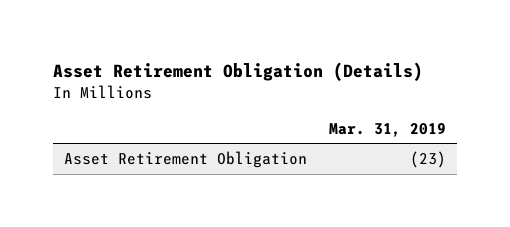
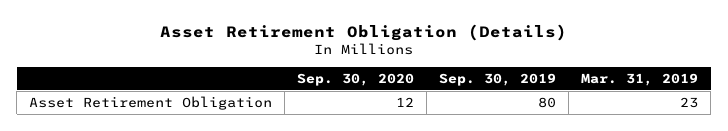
none -> [297,73,415,87] Sep. 30, 2020
none -> [439,73,557,87] Sep. 30, 2019
[409,151,446,169] (23) -> [680,96,699,108] 23

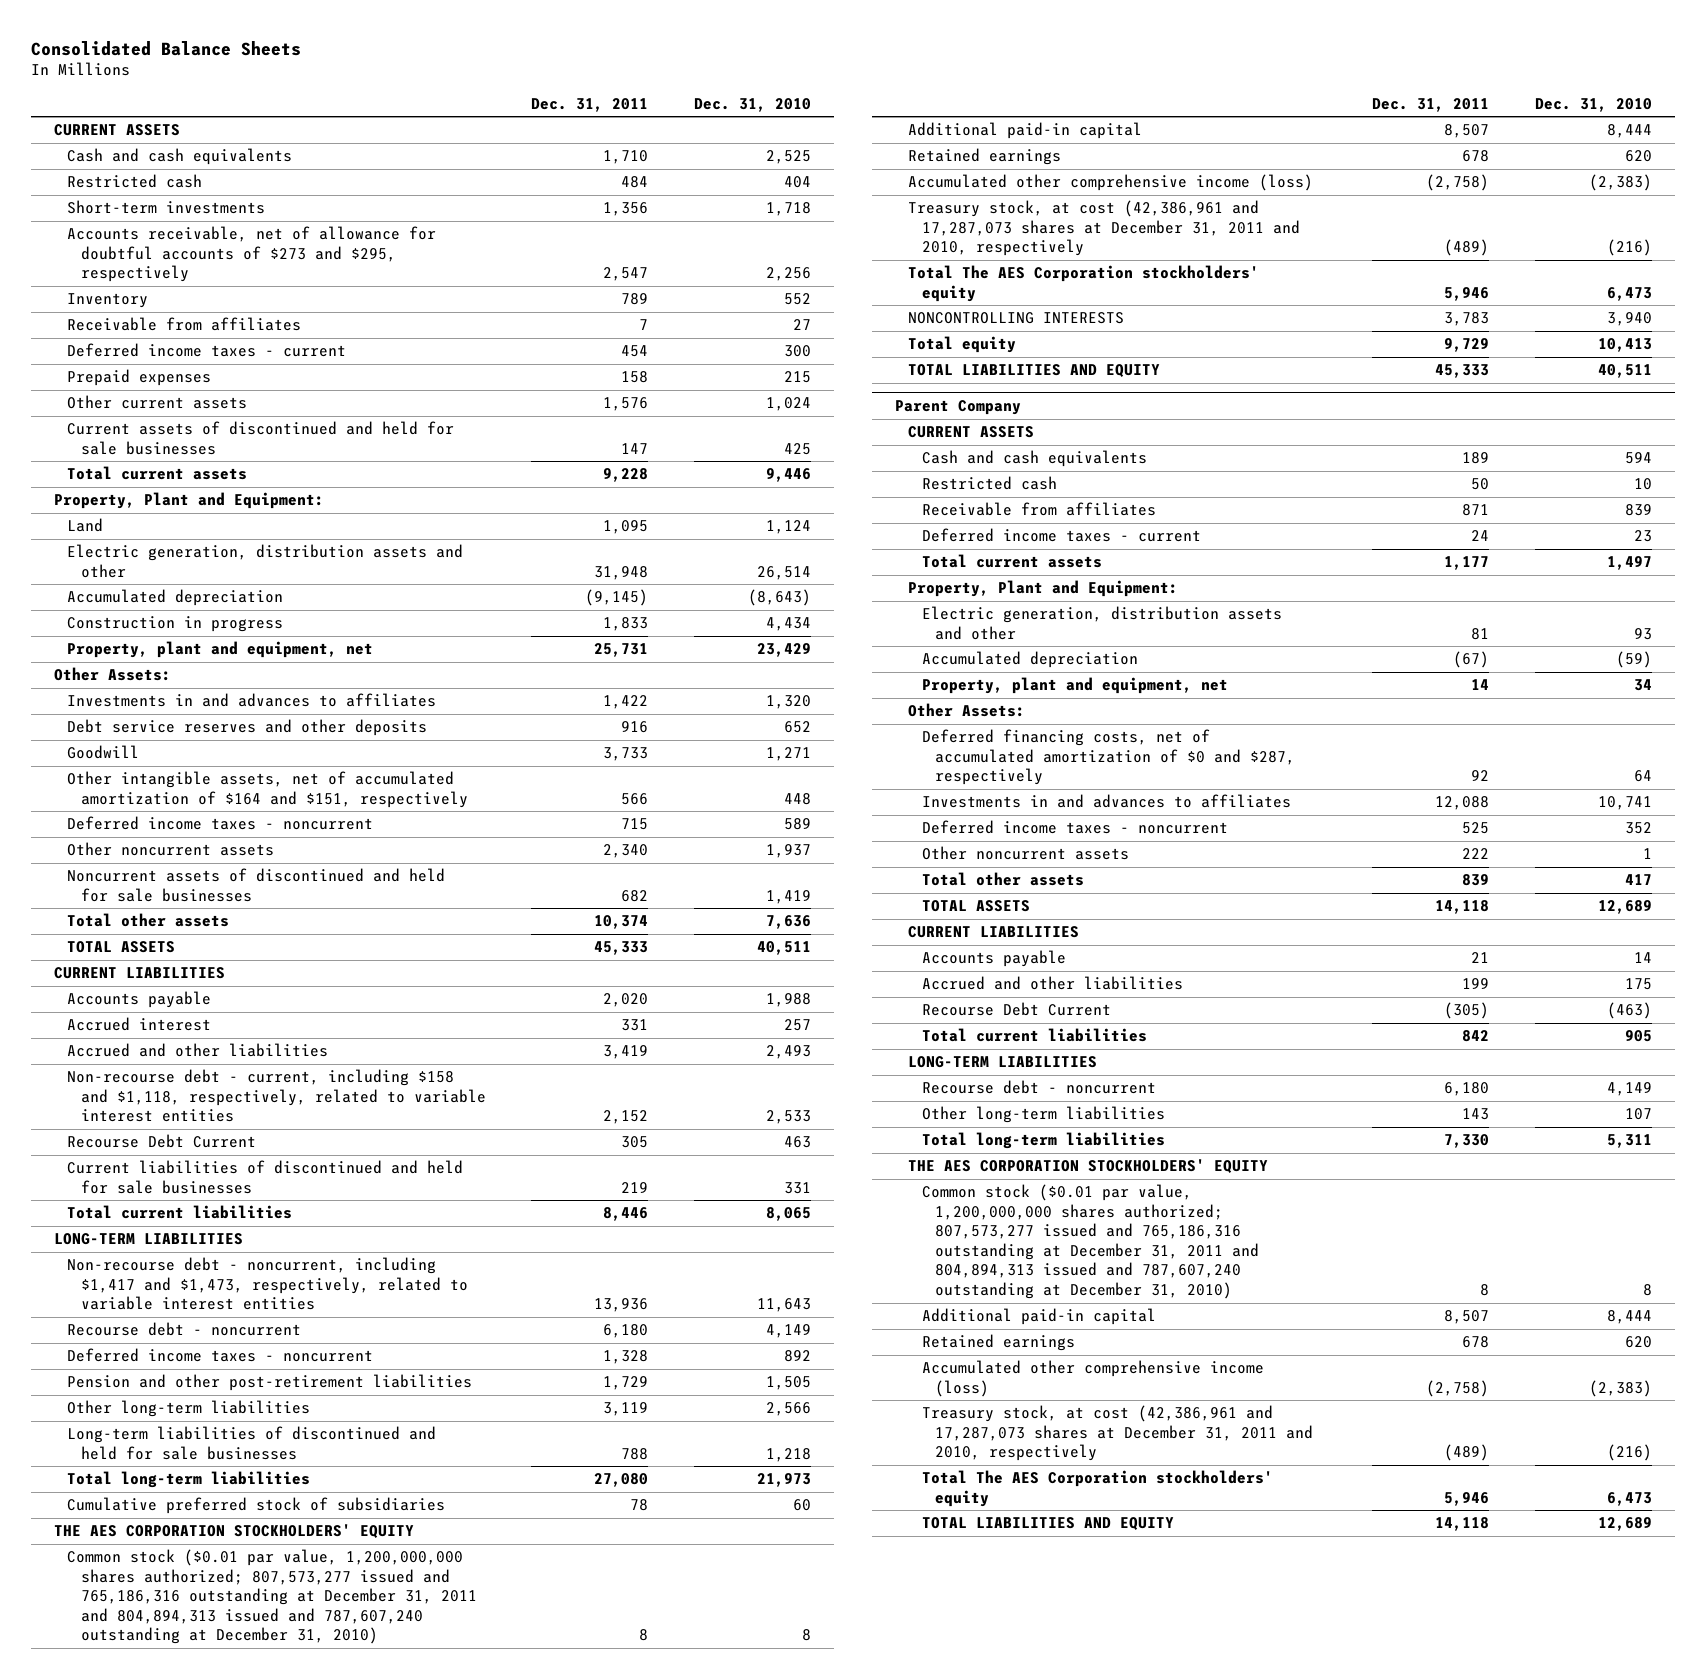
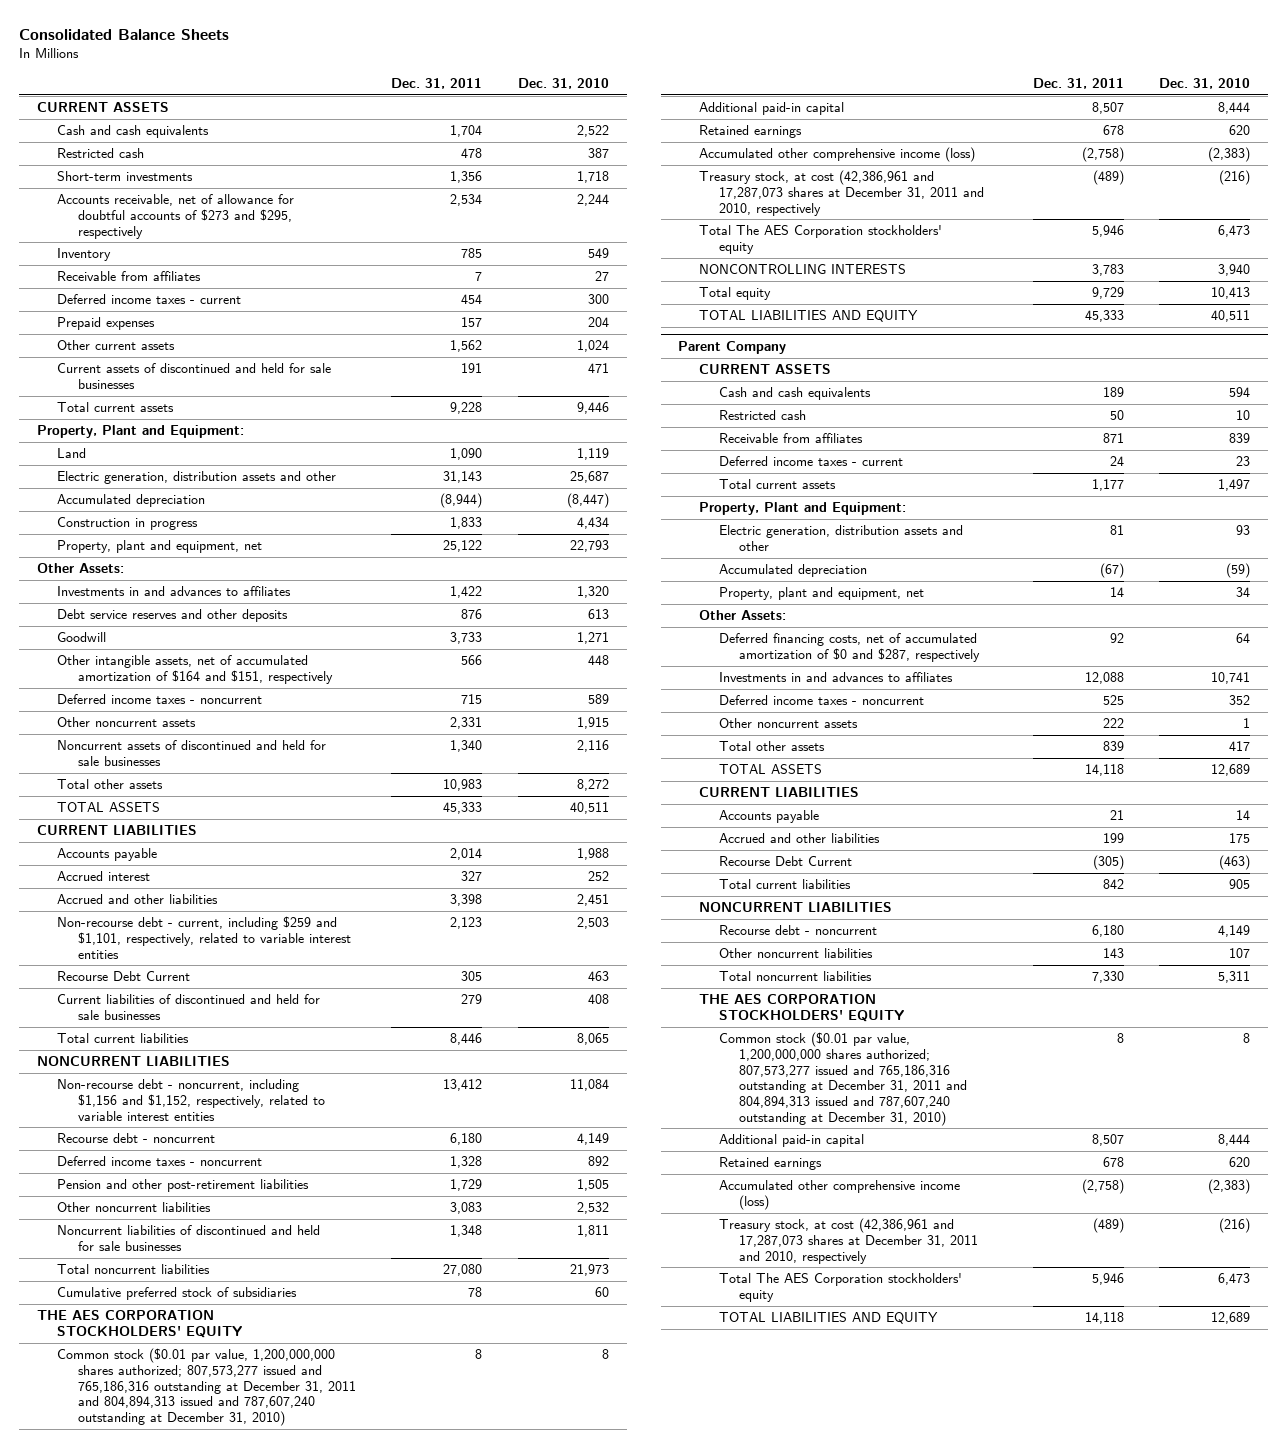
[603,150,649,165] 1,710 -> [450,125,483,138] 1,704
[766,150,812,165] 2,525 -> [576,125,609,138] 2,522
[621,176,649,189] 484 -> [461,148,483,159] 478
[784,176,812,189] 404 -> [587,148,609,159] 387
[603,267,649,282] 2,547 -> [450,194,483,207] 2,534
[766,267,812,282] 2,256 -> [576,194,609,207] 2,244
[621,293,649,306] 789 -> [461,248,483,259] 785
[784,293,812,306] 552 -> [587,248,609,259] 549
[621,371,649,384] 158 -> [461,317,483,328] 157
[784,371,812,384] 215 -> [587,317,609,328] 204
[603,397,649,412] 1,576 -> [450,340,483,353] 1,562
[621,442,649,454] 147 -> [461,363,483,374] 191
[784,442,812,455] 425 -> [587,363,609,374] 471
[603,520,649,535] 1,095 -> [450,448,483,461] 1,090
[766,520,812,535] 1,124 -> [576,448,609,461] 1,119
[594,565,649,580] 31,948 -> [443,471,483,484] 31,143
[757,565,812,580] 26,514 -> [569,471,609,484] 25,687
[585,589,649,607] (9,145) -> [440,493,483,509] (8,944)
[748,589,812,607] (8,643) -> [566,493,609,509] (8,447)
[594,643,649,658] 25,731 -> [443,540,483,553] 25,122
[757,643,812,658] 23,429 -> [569,540,609,553] 22,793
[621,721,649,734] 916 -> [461,609,483,620] 876
[784,721,812,734] 652 -> [587,609,609,620] 613
[603,844,649,859] 2,340 -> [450,717,483,730] 2,331
[766,844,812,859] 1,937 -> [576,717,609,730] 1,915
[621,889,649,902] 682 -> [450,740,483,753] 1,340
[766,889,812,904] 1,419 -> [576,740,609,753] 2,116
[594,915,649,930] 10,374 -> [443,779,483,792] 10,983
[766,915,812,930] 7,636 -> [576,779,609,792] 8,272
[603,993,649,1008] 2,020 -> [450,848,483,861] 2,014
[621,1019,649,1032] 331 -> [461,871,483,882] 327
[784,1019,812,1032] 257 -> [587,871,609,882] 252
[603,1045,649,1060] 3,419 -> [450,894,483,907] 3,398
[766,1045,812,1060] 2,493 -> [576,894,609,907] 2,451
[67,1069,486,1123] Non-recourse debt - current, including $158 and $1,118, respectively, related to variable interest entities -> [57,916,351,959] Non-recourse debt - current, including $259 and $1,101, respectively, related to variable interest entities
[603,1110,649,1125] 2,152 -> [450,917,483,930] 2,123
[766,1110,812,1125] 2,533 -> [576,917,609,930] 2,503
[621,1181,649,1193] 219 -> [461,994,483,1005] 279
[784,1181,812,1194] 331 -> [587,994,609,1005] 408
[53,1233,243,1246] LONG-TERM LIABILITIES -> [36,1056,230,1067] NONCURRENT LIABILITIES
[67,1257,468,1311] Non-recourse debt - noncurrent, including $1,417 and $1,473, respectively, related to variable interest entities -> [57,1079,325,1121] Non-recourse debt - noncurrent, including $1,156 and $1,152, respectively, related to variable interest entities
[594,1298,649,1313] 13,936 -> [443,1079,483,1092] 13,412
[757,1298,812,1313] 11,643 -> [569,1079,609,1092] 11,084
[67,1400,311,1418] Other long-term liabilities -> [57,1202,212,1213] Other noncurrent liabilities
[603,1402,649,1417] 3,119 -> [450,1202,483,1215] 3,083
[766,1402,812,1417] 2,566 -> [576,1202,609,1215] 2,532
[67,1426,437,1460] Long-term liabilities of discontinued and held for sale businesses -> [57,1225,321,1251] Noncurrent liabilities of discontinued and held for sale businesses
[621,1447,649,1460] 788 -> [450,1225,483,1238] 1,348
[766,1447,812,1462] 1,218 -> [576,1225,609,1238] 1,811
[67,1471,311,1489] Total long-term liabilities -> [57,1264,211,1275] Total noncurrent liabilities
[908,1056,1098,1069] LONG-TERM LIABILITIES -> [698,902,892,913] NONCURRENT LIABILITIES
[921,1106,1165,1124] Other long-term liabilities -> [719,948,874,959] Other noncurrent liabilities
[921,1132,1165,1150] Total long-term liabilities -> [719,971,873,982] Total noncurrent liabilities

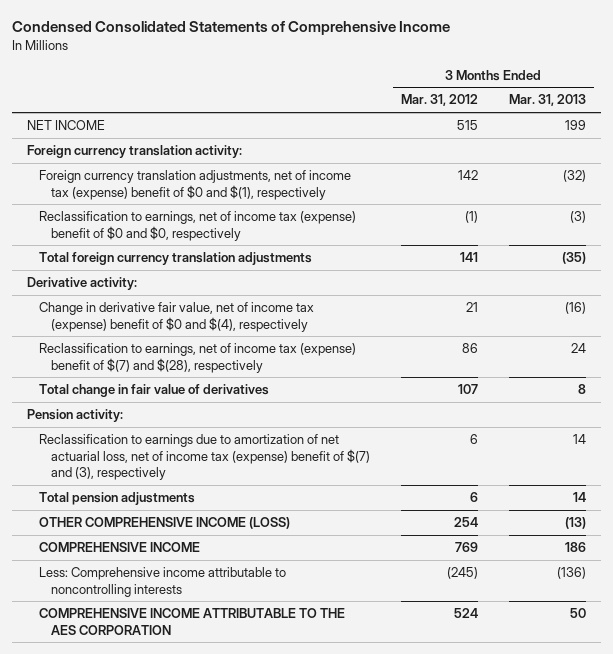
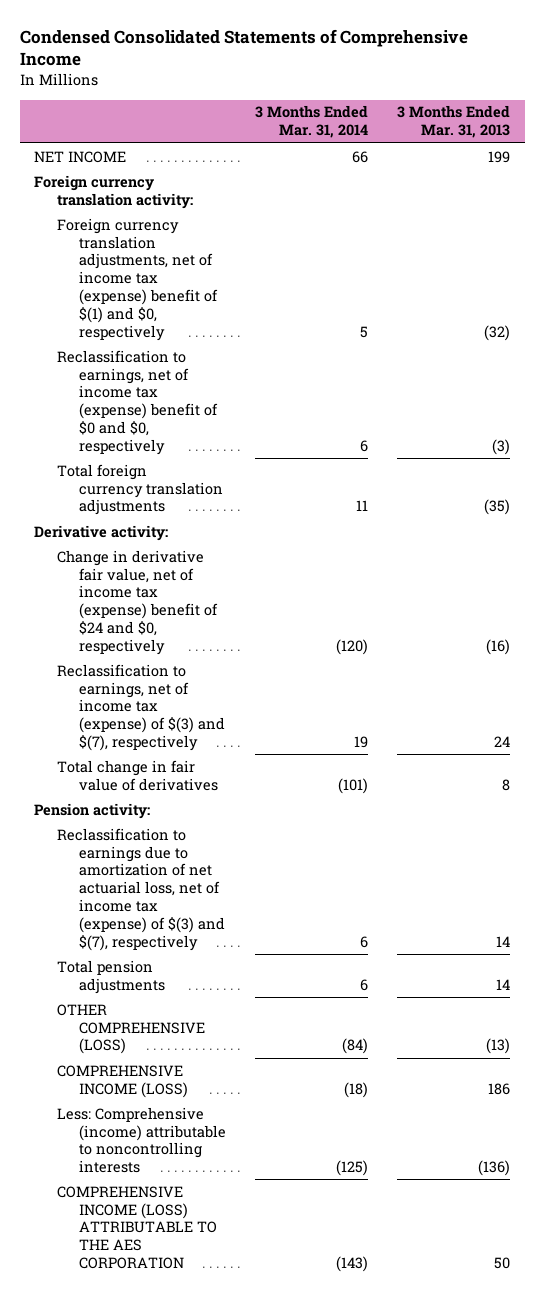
[400,94,478,107] Mar. 31, 2012 -> none
none -> [255,105,369,139] 3 Months Ended Mar. 31, 2014
[38,170,351,200] Foreign currency translation adjustments, net of income tax (expense) benefit of $0 and $(1), respectively -> [56,217,218,341] Foreign currency translation adjustments, net of income tax (expense) benefit of $(1) and $0, respectively
[38,302,314,332] Change in derivative fair value, net of income tax (expense) benefit of $0 and $(4), respectively -> [56,549,218,655] Change in derivative fair value, net of income tax (expense) benefit of $24 and $0, respectively
[38,343,356,373] Reclassification to earnings, net of income tax (expense) benefit of $(7) and $(28), respectively -> [56,663,225,752] Reclassification to earnings, net of income tax (expense) of $(3) and $(7), respectively
[38,434,370,481] Reclassification to earnings due to amortization of net actuarial loss, net of income tax (expense) benefit of $(7) and (3), respectively -> [56,827,225,951] Reclassification to earnings due to amortization of net actuarial loss, net of income tax (expense) of $(3) and $(7), respectively
[38,517,290,530] OTHER COMPREHENSIVE INCOME (LOSS) -> [56,1003,205,1055] OTHER COMPREHENSIVE (LOSS)
[38,542,200,553] COMPREHENSIVE INCOME -> [56,1064,188,1098] COMPREHENSIVE INCOME (LOSS)
[38,567,286,597] Less: Comprehensive income attributable to noncontrolling interests -> [56,1106,226,1174] Less: Comprehensive (income) attributable to noncontrolling interests
[38,608,345,635] COMPREHENSIVE INCOME ATTRIBUTABLE TO THE AES CORPORATION -> [56,1185,217,1270] COMPREHENSIVE INCOME (LOSS) ATTRIBUTABLE TO THE AES CORPORATION

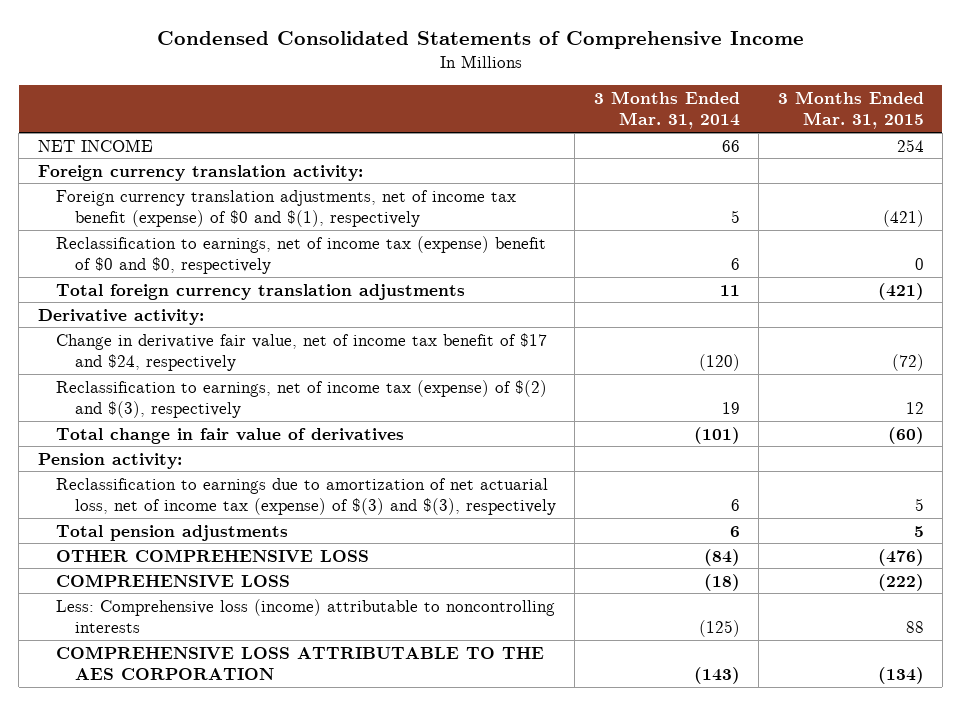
[397,105,511,139] 3 Months Ended Mar. 31, 2013 -> none
none -> [777,90,924,130] 3 Months Ended Mar. 31, 2015
[56,217,218,341] Foreign currency translation adjustments, net of income tax (expense) benefit of $(1) and $0, respectively -> [56,189,517,227] Foreign currency translation adjustments, net of income tax benefit (expense) of $0 and $(1), respectively
[56,549,218,655] Change in derivative fair value, net of income tax (expense) benefit of $24 and $0, respectively -> [56,332,548,371] Change in derivative fair value, net of income tax benefit of $17 and $24, respectively
[56,663,225,752] Reclassification to earnings, net of income tax (expense) of $(3) and $(7), respectively -> [56,379,548,418] Reclassification to earnings, net of income tax (expense) of $(2) and $(3), respectively
[56,827,225,951] Reclassification to earnings due to amortization of net actuarial loss, net of income tax (expense) of $(3) and $(7), respectively -> [56,477,556,515] Reclassification to earnings due to amortization of net actuarial loss, net of income tax (expense) of $(3) and $(3), respectively
[56,1003,205,1055] OTHER COMPREHENSIVE (LOSS) -> [56,548,370,562] OTHER COMPREHENSIVE LOSS
[56,1064,188,1098] COMPREHENSIVE INCOME (LOSS) -> [56,573,291,587] COMPREHENSIVE LOSS
[56,1106,226,1174] Less: Comprehensive (income) attributable to noncontrolling interests -> [56,598,556,633] Less: Comprehensive loss (income) attributable to noncontrolling interests
[56,1185,217,1270] COMPREHENSIVE INCOME (LOSS) ATTRIBUTABLE TO THE AES CORPORATION -> [56,645,545,680] COMPREHENSIVE LOSS ATTRIBUTABLE TO THE AES CORPORATION

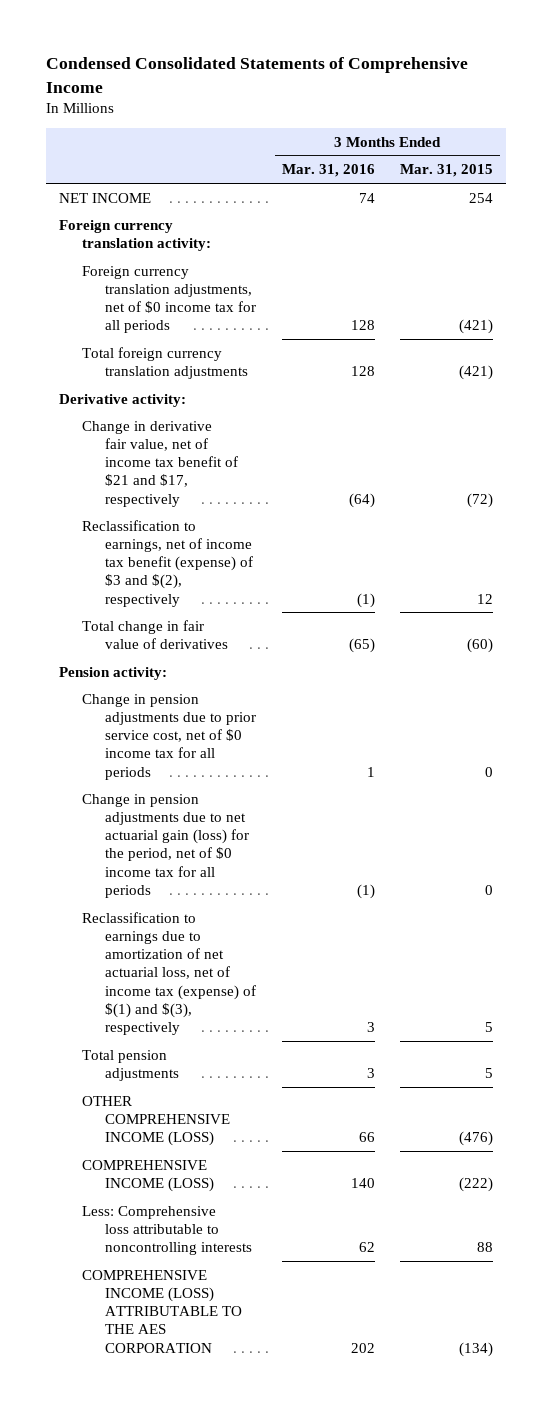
[593,90,740,130] 3 Months Ended Mar. 31, 2014 -> none
none -> [281,164,375,178] Mar. 31, 2016
[56,235,547,274] Reclassification to earnings, net of income tax (expense) benefit of $0 and $0, respectively -> none
[56,189,517,227] Foreign currency translation adjustments, net of income tax benefit (expense) of $0 and $(1), respectively -> [81,265,257,334] Foreign currency translation adjustments, net of $0 income tax for all periods
[56,332,548,371] Change in derivative fair value, net of income tax benefit of $17 and $24, respectively -> [81,420,239,507] Change in derivative fair value, net of income tax benefit of $21 and $17, respectively
[56,379,548,418] Reclassification to earnings, net of income tax (expense) of $(2) and $(3), respectively -> [81,519,254,607] Reclassification to earnings, net of income tax benefit (expense) of $3 and $(2), respectively
none -> [81,693,257,780] Change in pension adjustments due to prior service cost, net of $0 income tax for all periods
none -> [81,793,250,898] Change in pension adjustments due to net actuarial gain (loss) for the period, net of $0 income tax for all periods
[56,477,556,515] Reclassification to earnings due to amortization of net actuarial loss, net of income tax (expense) of $(3) and $(3), respectively -> [81,911,257,1035] Reclassification to earnings due to amortization of net actuarial loss, net of income tax (expense) of $(1) and $(3), respectively
[56,548,370,562] OTHER COMPREHENSIVE LOSS -> [81,1095,231,1147] OTHER COMPREHENSIVE INCOME (LOSS)
[56,573,291,587] COMPREHENSIVE LOSS -> [81,1159,215,1192] COMPREHENSIVE INCOME (LOSS)
[56,598,556,633] Less: Comprehensive loss (income) attributable to noncontrolling interests -> [81,1205,253,1256] Less: Comprehensive loss attributable to noncontrolling interests
[56,645,545,680] COMPREHENSIVE LOSS ATTRIBUTABLE TO THE AES CORPORATION -> [81,1269,243,1353] COMPREHENSIVE INCOME (LOSS) ATTRIBUTABLE TO THE AES CORPORATION

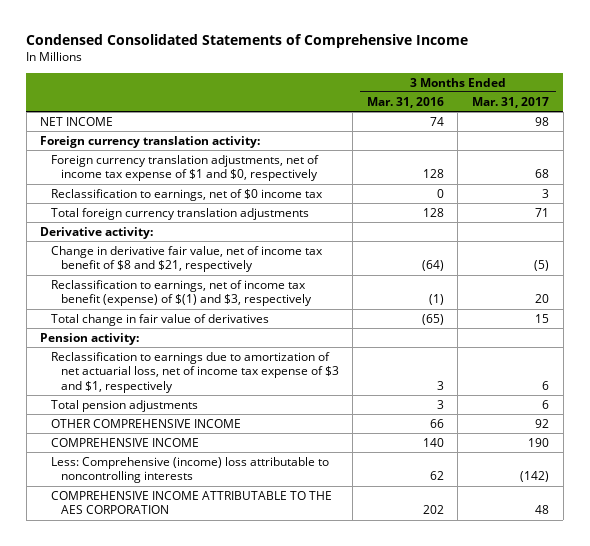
[400,164,494,178] Mar. 31, 2015 -> none
none -> [472,96,550,108] Mar. 31, 2017
[81,265,257,334] Foreign currency translation adjustments, net of $0 income tax for all periods -> [50,154,319,182] Foreign currency translation adjustments, net of income tax expense of $1 and $0, respectively
none -> [50,188,323,201] Reclassification to earnings, net of $0 income tax
[81,420,239,507] Change in derivative fair value, net of income tax benefit of $21 and $17, respectively -> [50,245,323,273] Change in derivative fair value, net of income tax benefit of $8 and $21, respectively
[81,519,254,607] Reclassification to earnings, net of income tax benefit (expense) of $3 and $(2), respectively -> [50,279,312,307] Reclassification to earnings, net of income tax benefit (expense) of $(1) and $3, respectively
[81,693,257,780] Change in pension adjustments due to prior service cost, net of $0 income tax for all periods -> none
[81,793,250,898] Change in pension adjustments due to net actuarial gain (loss) for the period, net of $0 income tax for all periods -> none
[81,911,257,1035] Reclassification to earnings due to amortization of net actuarial loss, net of income tax (expense) of $(1) and $(3), respectively -> [50,351,339,393] Reclassification to earnings due to amortization of net actuarial loss, net of income tax expense of $3 and $1, respectively
[81,1095,231,1147] OTHER COMPREHENSIVE INCOME (LOSS) -> [50,418,241,428] OTHER COMPREHENSIVE INCOME
[81,1159,215,1192] COMPREHENSIVE INCOME (LOSS) -> [50,437,199,447] COMPREHENSIVE INCOME
[81,1205,253,1256] Less: Comprehensive loss attributable to noncontrolling interests -> [50,456,329,484] Less: Comprehensive (income) loss attributable to noncontrolling interests
[81,1269,243,1353] COMPREHENSIVE INCOME (LOSS) ATTRIBUTABLE TO THE AES CORPORATION -> [50,490,332,515] COMPREHENSIVE INCOME ATTRIBUTABLE TO THE AES CORPORATION

